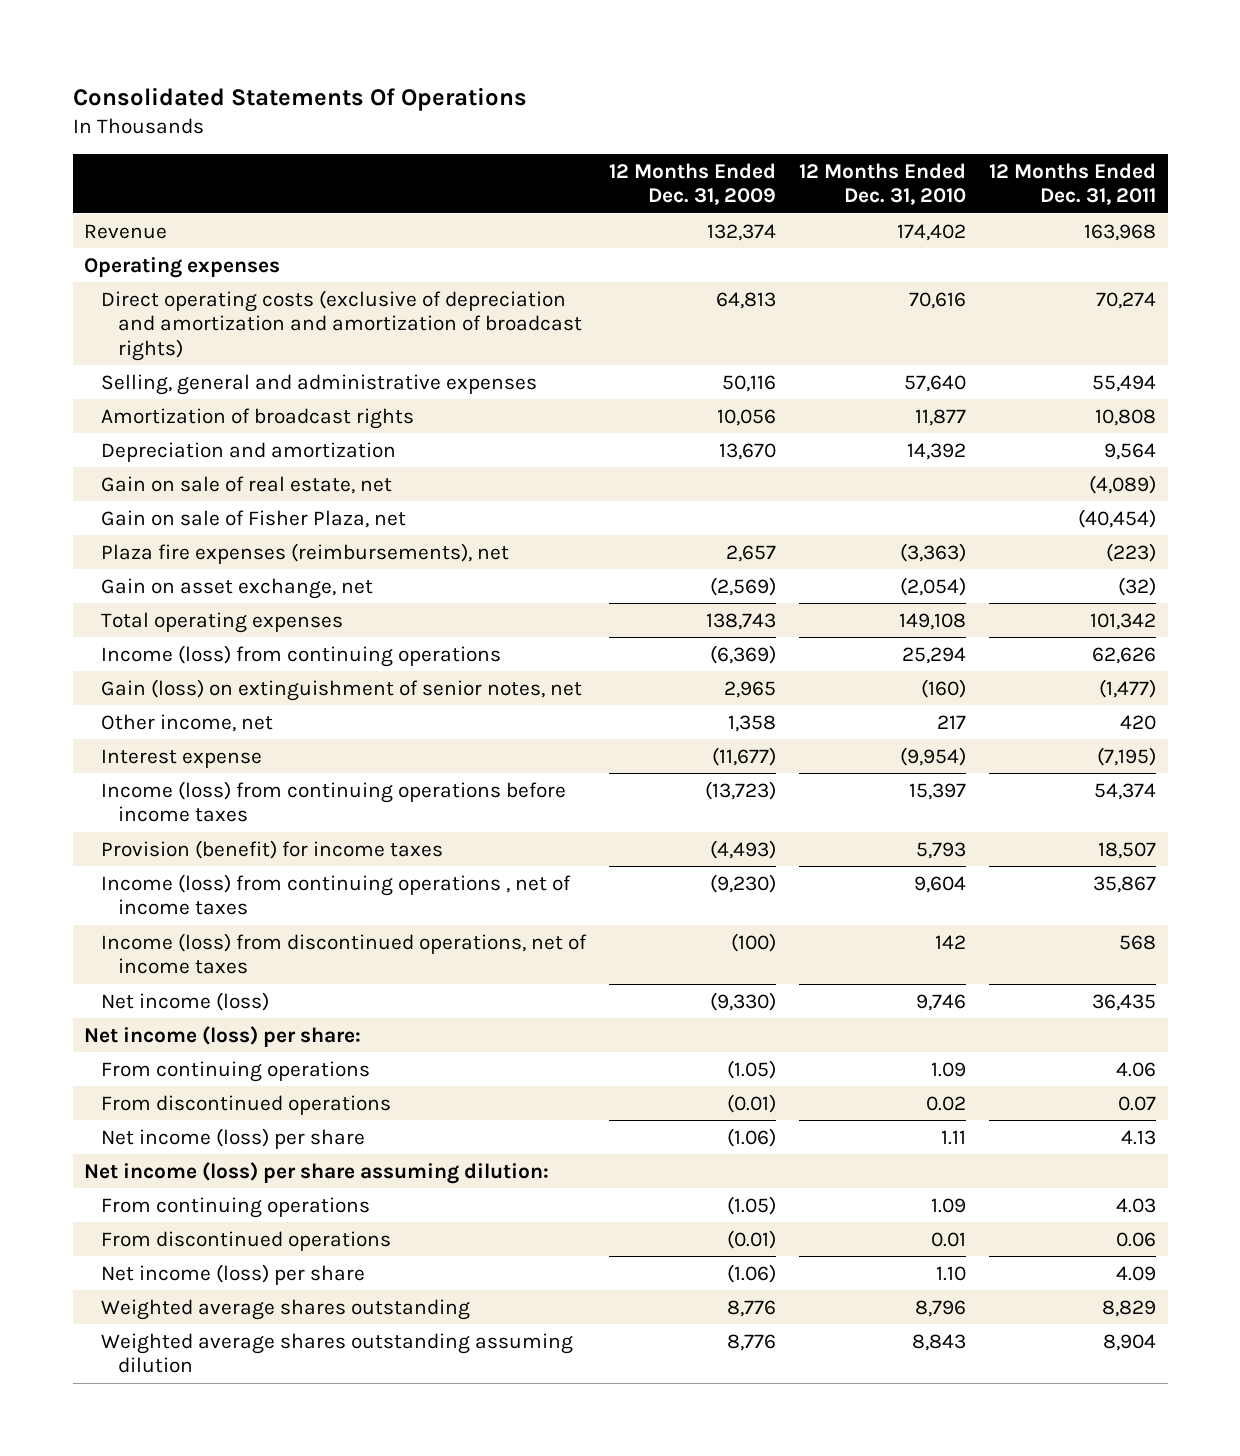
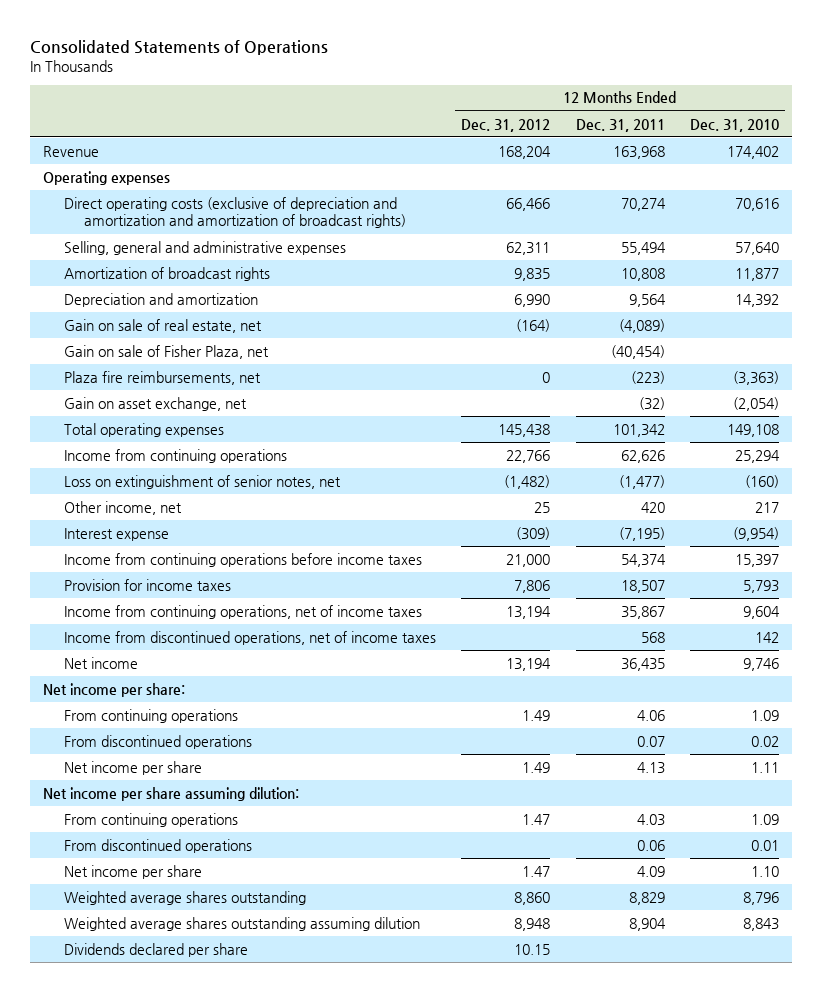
[72,87,527,112] Consolidated Statements Of Operations -> [30,39,329,55] Consolidated Statements of Operations
[609,162,777,206] 12 Months Ended Dec. 31, 2009 -> none
none -> [461,118,551,132] Dec. 31, 2012
[101,542,510,564] Plaza fire expenses (reimbursements), net -> [63,370,261,385] Plaza fire reimbursements, net
[101,644,502,667] Income (loss) from continuing operations -> [63,448,287,463] Income from continuing operations
[101,678,583,701] Gain (loss) on extinguishment of senior notes, net -> [63,474,341,489] Loss on extinguishment of senior notes, net
[101,780,567,823] Income (loss) from continuing operations before income taxes -> [63,552,422,567] Income from continuing operations before income taxes
[101,839,444,859] Provision (benefit) for income taxes -> [63,578,231,591] Provision for income taxes
[101,873,572,916] Income (loss) from continuing operations , net of income taxes -> [63,604,422,619] Income from continuing operations, net of income taxes
[101,932,588,975] Income (loss) from discontinued operations, net of income taxes -> [63,630,436,645] Income from discontinued operations, net of income taxes
[101,991,270,1011] Net income (loss) -> [63,656,138,669] Net income
[84,1025,362,1047] Net income (loss) per share: -> [43,682,186,697] Net income per share:
[101,1127,366,1149] Net income (loss) per share -> [63,760,202,775] Net income per share
[84,1161,550,1184] Net income (loss) per share assuming dilution: -> [43,786,300,801] Net income per share assuming dilution:
[101,1263,366,1285] Net income (loss) per share -> [63,864,202,879] Net income per share
none -> [63,942,248,957] Dividends declared per share

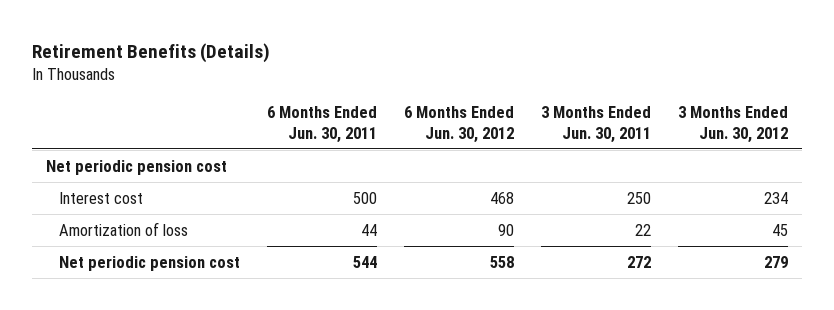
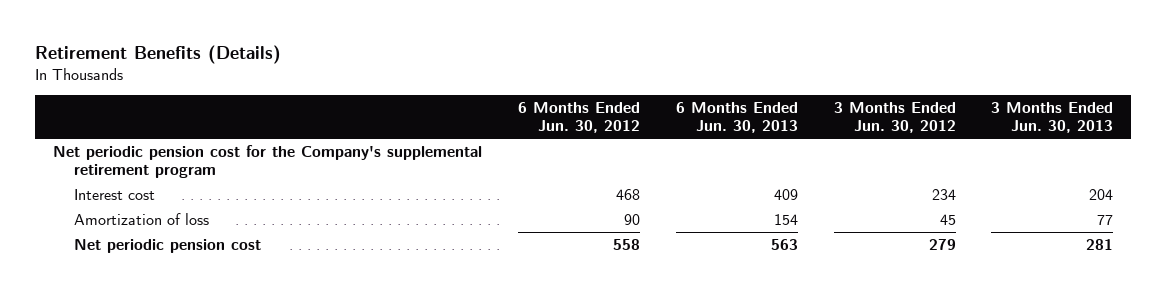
[267,106,378,143] 6 Months Ended Jun. 30, 2011 -> none
[541,106,652,143] 3 Months Ended Jun. 30, 2011 -> none
none -> [675,101,798,134] 6 Months Ended Jun. 30, 2013
none -> [991,101,1114,134] 3 Months Ended Jun. 30, 2013
[45,159,227,175] Net periodic pension cost -> [53,144,483,179] Net periodic pension cost for the Company's supplemental retirement program

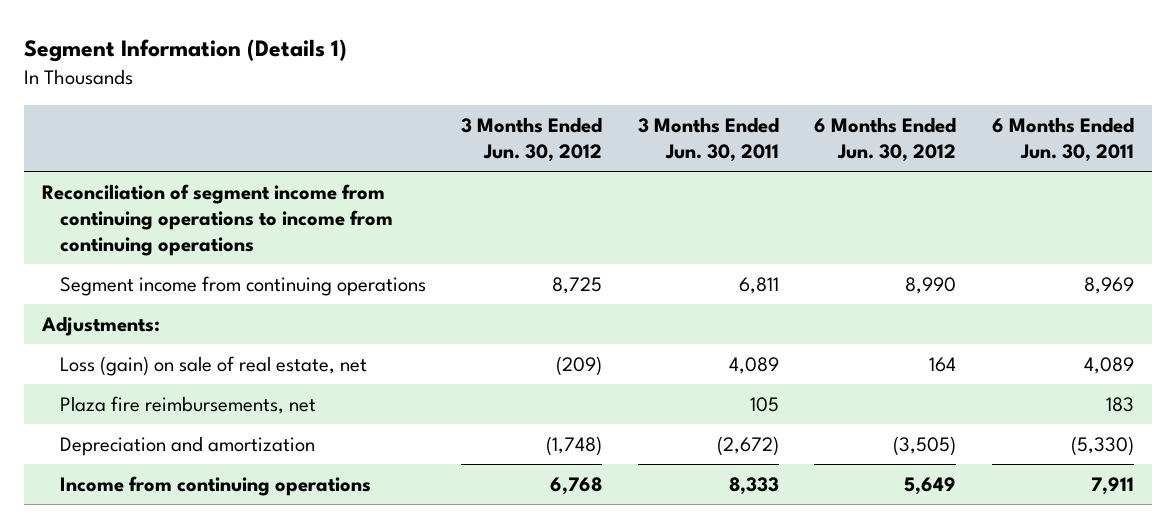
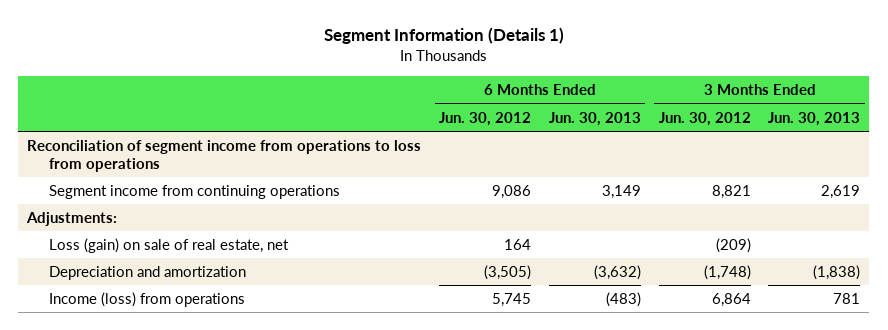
[637,116,779,162] 3 Months Ended Jun. 30, 2011 -> none
[992,116,1135,162] 6 Months Ended Jun. 30, 2011 -> none
none -> [548,111,641,126] Jun. 30, 2013
none -> [768,111,861,126] Jun. 30, 2013
[42,183,393,257] Reconciliation of segment income from continuing operations to income from continuing operations -> [27,140,422,172] Reconciliation of segment income from operations to loss from operations
[552,276,603,294] 8,725 -> [711,185,751,200] 8,821
[905,276,957,294] 8,990 -> [491,185,531,200] 9,086
[59,395,316,414] Plaza fire reimbursements, net -> none
[59,475,371,496] Income from continuing operations -> [48,292,245,308] Income (loss) from operations
[550,476,603,495] 6,768 -> [711,293,751,308] 6,864
[904,476,957,495] 5,649 -> [491,293,531,308] 5,745

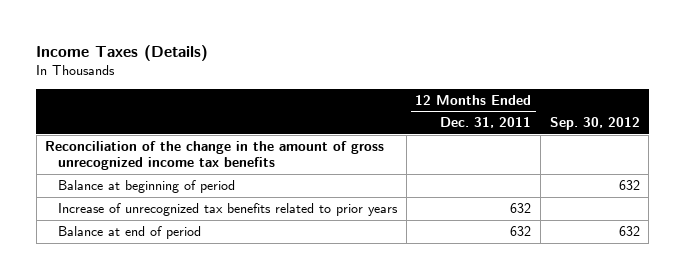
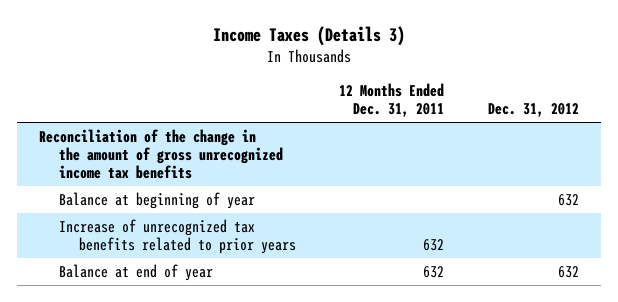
[36,45,209,62] Income Taxes (Details) -> [212,25,405,46] Income Taxes (Details 3)
[549,117,640,131] Sep. 30, 2012 -> none
none -> [488,103,580,118] Dec. 31, 2012
[58,179,236,193] Balance at beginning of period -> [58,191,255,209] Balance at beginning of year
[58,225,202,239] Balance at end of period -> [58,263,213,281] Balance at end of year

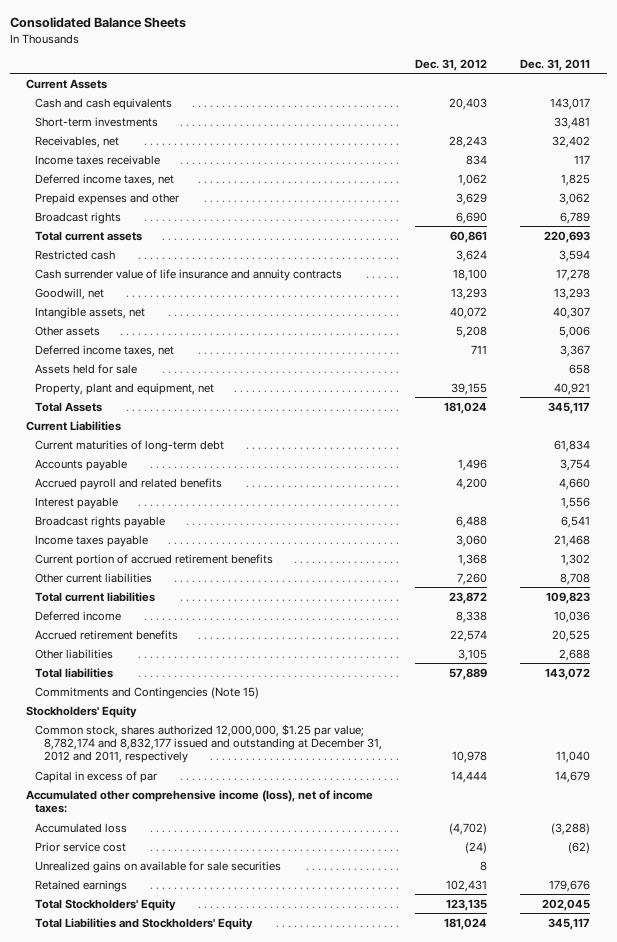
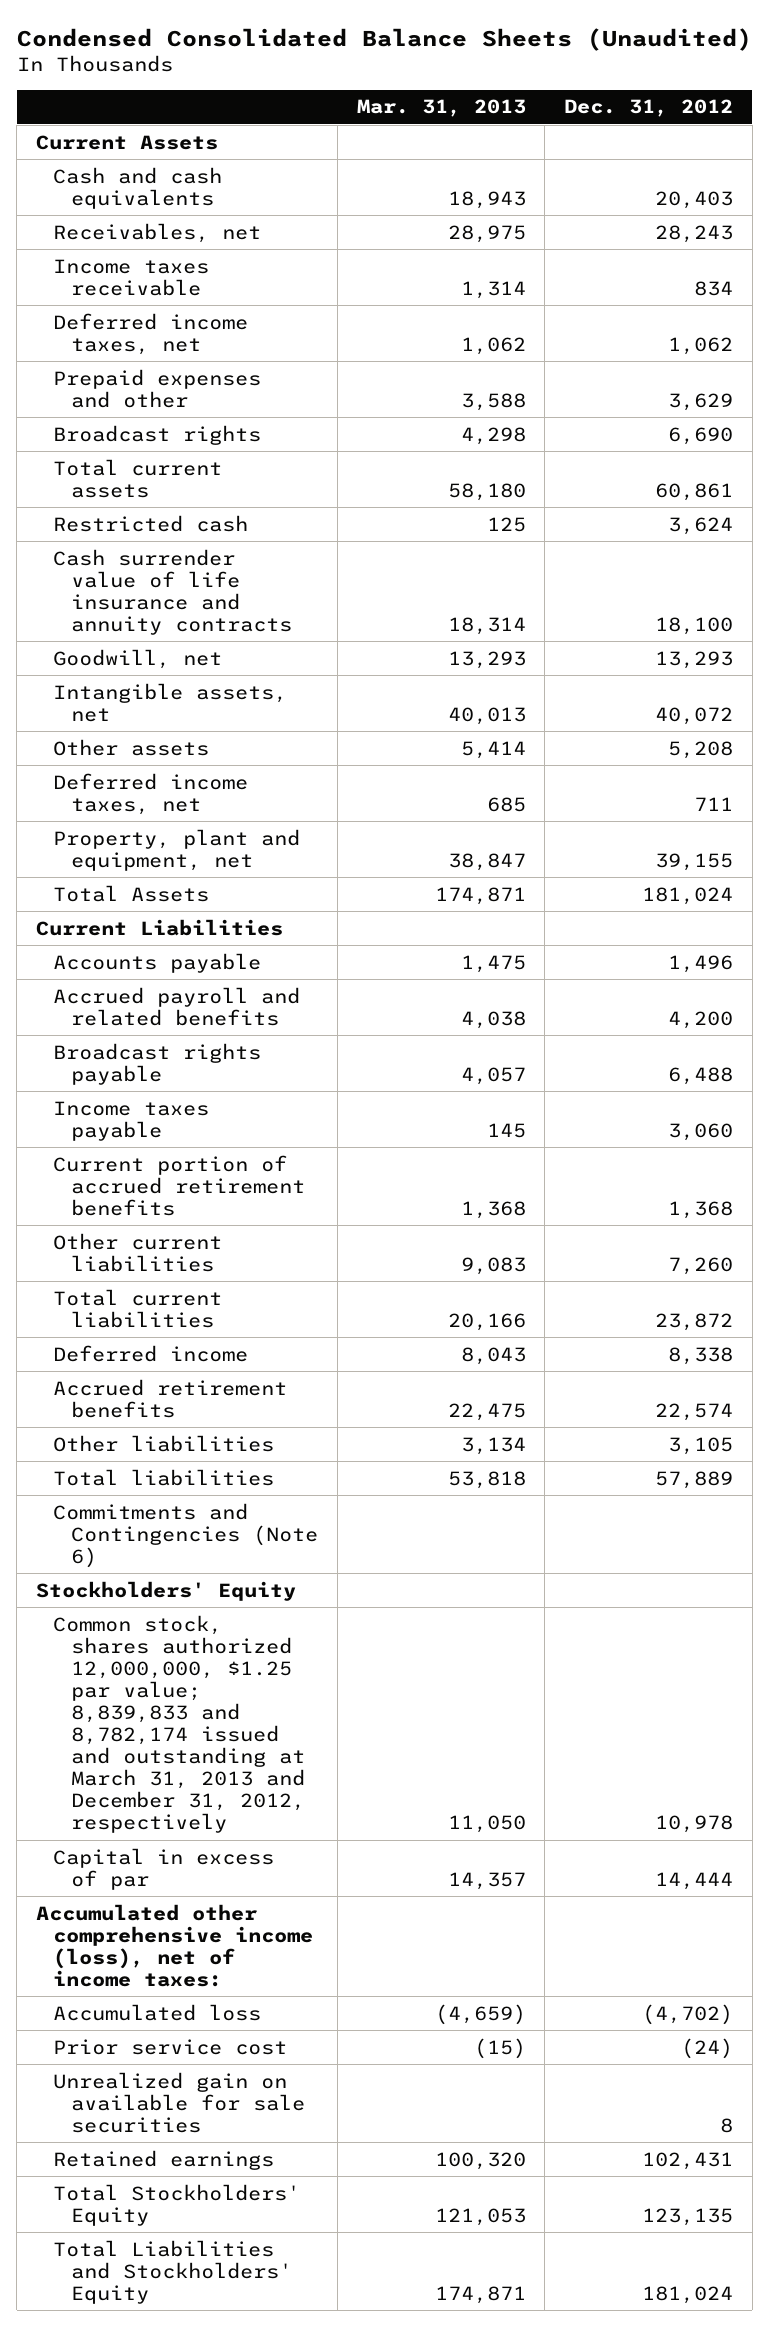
[9,17,186,29] Consolidated Balance Sheets -> [16,27,752,51] Condensed Consolidated Balance Sheets (Unaudited)
[520,58,591,71] Dec. 31, 2011 -> none
none -> [356,99,526,118] Mar. 31, 2013
[35,116,159,127] Short-term investments -> none
[35,363,138,374] Assets held for sale -> none
[35,439,225,452] Current maturities of long-term debt -> none
[35,496,119,509] Interest payable -> none
[35,686,260,699] Commitments and Contingencies (Note 15) -> [53,1502,319,1568] Commitments and Contingencies (Note 6)
[35,723,383,764] Common stock, shares authorized 12,000,000, $1.25 par value; 8,782,174 and 8,832,177 issued and outstanding at December 31, 2012 and 2011, respectively -> [53,1614,306,1834] Common stock, shares authorized 12,000,000, $1.25 par value; 8,839,833 and 8,782,174 issued and outstanding at March 31, 2013 and December 31, 2012, respectively
[35,860,282,873] Unrealized gains on available for sale securities -> [53,2071,306,2133] Unrealized gain on available for sale securities

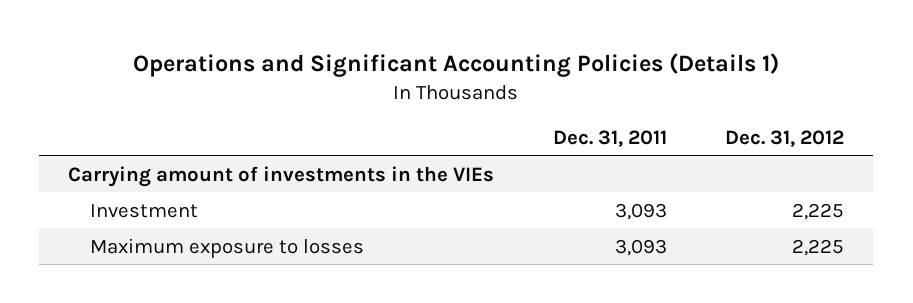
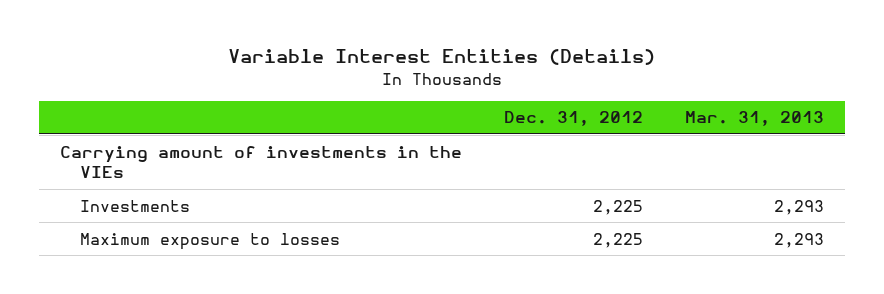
[133,53,780,78] Operations and Significant Accounting Policies (Details 1) -> [227,49,655,66] Variable Interest Entities (Details)
[552,129,667,147] Dec. 31, 2011 -> none
none -> [685,111,825,127] Mar. 31, 2013
[90,203,199,218] Investment -> [80,199,191,212] Investments

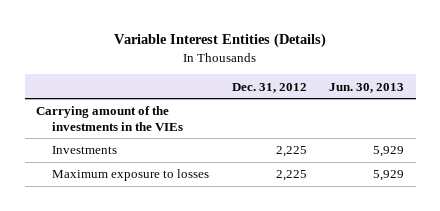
[685,111,825,127] Mar. 31, 2013 -> none
none -> [329,82,405,93] Jun. 30, 2013
[59,145,462,179] Carrying amount of investments in the VIEs -> [35,106,184,131] Carrying amount of the investments in the VIEs

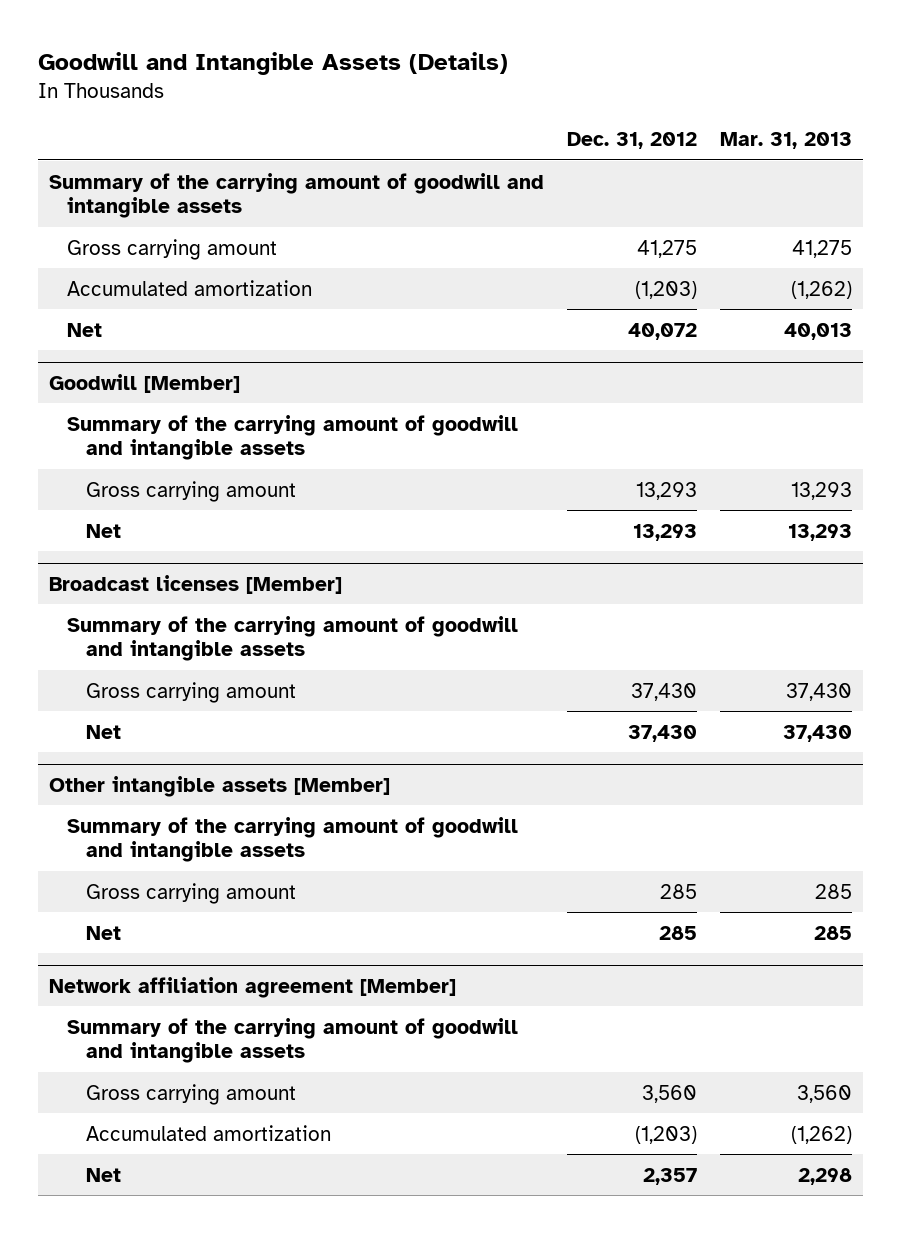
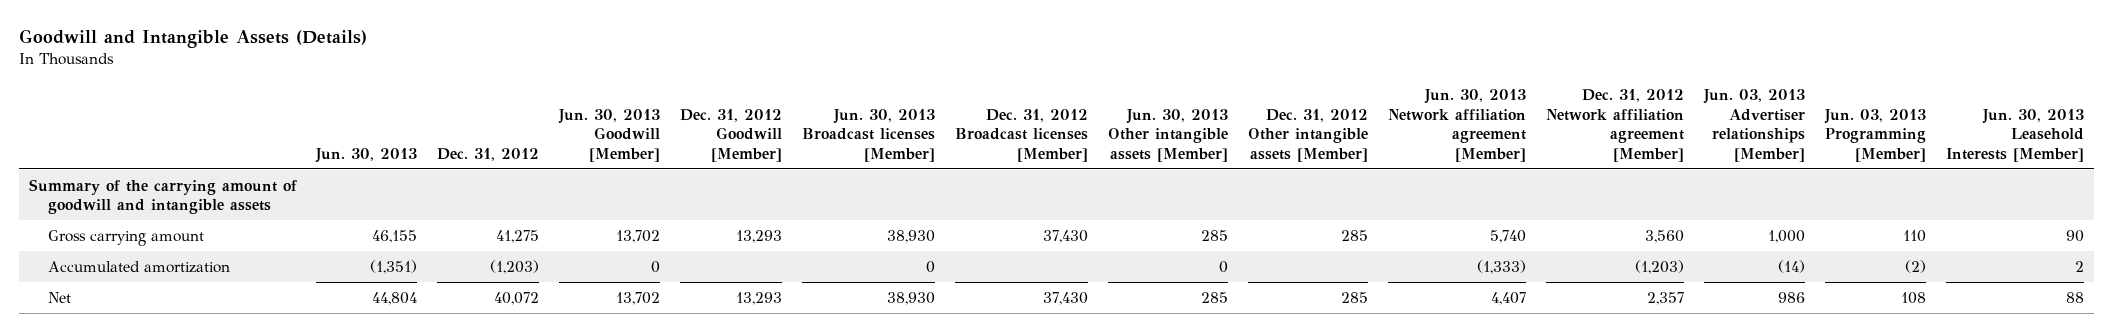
[719,132,852,150] Mar. 31, 2013 -> none
none -> [315,147,418,163] Jun. 30, 2013
none -> [558,108,661,162] Jun. 30, 2013 Goodwill [Member]
none -> [680,108,783,162] Dec. 31, 2012 Goodwill [Member]
none -> [802,108,936,162] Jun. 30, 2013 Broadcast licenses [Member]
none -> [955,108,1089,162] Dec. 31, 2012 Broadcast licenses [Member]
none -> [1108,108,1229,162] Jun. 30, 2013 Other intangible assets [Member]
none -> [1247,108,1368,162] Dec. 31, 2012 Other intangible assets [Member]
none -> [1387,89,1526,162] Jun. 30, 2013 Network affiliation agreement [Member]
none -> [1545,89,1684,162] Dec. 31, 2012 Network affiliation agreement [Member]
none -> [1702,89,1805,162] Jun. 03, 2013 Advertiser relationships [Member]
none -> [1823,108,1926,162] Jun. 03, 2013 Programming [Member]
none -> [1945,108,2084,162] Jun. 30, 2013 Leasehold Interests [Member]
[49,373,241,393] Goodwill [Member] -> none
[67,414,519,461] Summary of the carrying amount of goodwill and intangible assets -> none
[85,480,296,502] Gross carrying amount -> none
[85,523,121,538] Net -> none
[49,574,343,594] Broadcast licenses [Member] -> none
[67,615,519,662] Summary of the carrying amount of goodwill and intangible assets -> none
[85,681,296,703] Gross carrying amount -> none
[85,724,121,739] Net -> none
[49,775,391,797] Other intangible assets [Member] -> none
[67,816,519,863] Summary of the carrying amount of goodwill and intangible assets -> none
[85,882,296,904] Gross carrying amount -> none
[85,925,121,940] Net -> none
[49,976,457,998] Network affiliation agreement [Member] -> none
[67,1017,519,1064] Summary of the carrying amount of goodwill and intangible assets -> none
[85,1083,296,1105] Gross carrying amount -> none
[85,1124,331,1141] Accumulated amortization -> none
[85,1167,121,1182] Net -> none

